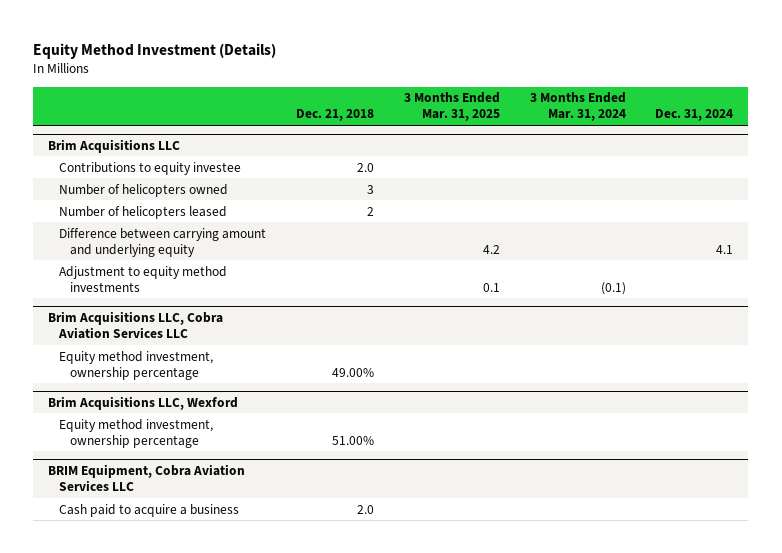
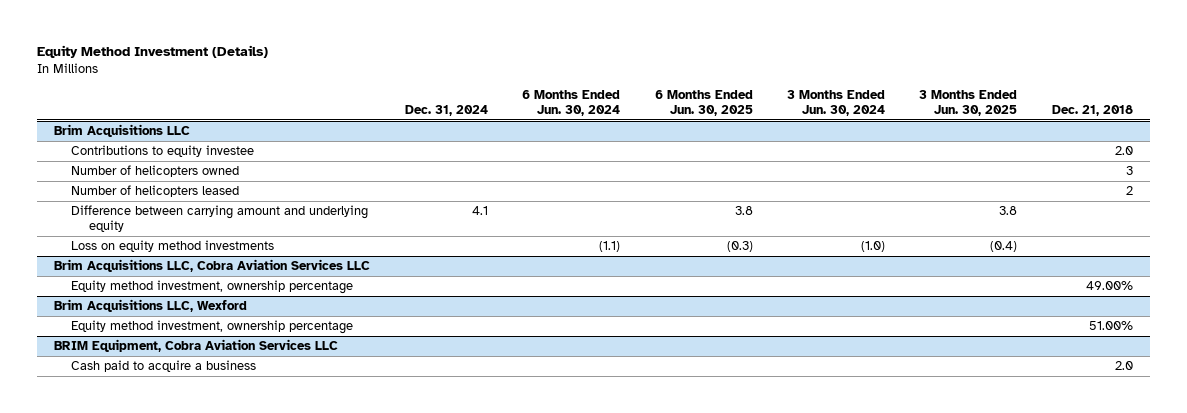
[403,92,500,122] 3 Months Ended Mar. 31, 2025 -> none
[529,92,626,122] 3 Months Ended Mar. 31, 2024 -> none
none -> [522,90,621,116] 6 Months Ended Jun. 30, 2024
none -> [654,90,753,116] 6 Months Ended Jun. 30, 2025
none -> [787,90,886,116] 3 Months Ended Jun. 30, 2024
none -> [919,90,1018,116] 3 Months Ended Jun. 30, 2025
[59,265,228,292] Adjustment to equity method investments -> [71,240,275,253] Loss on equity method investments

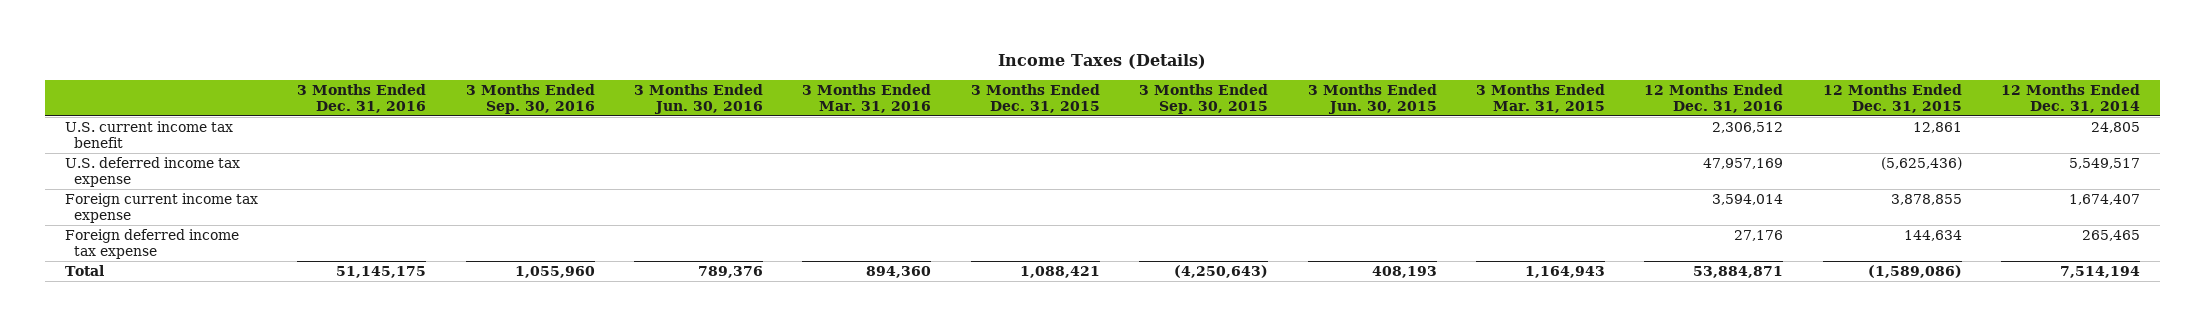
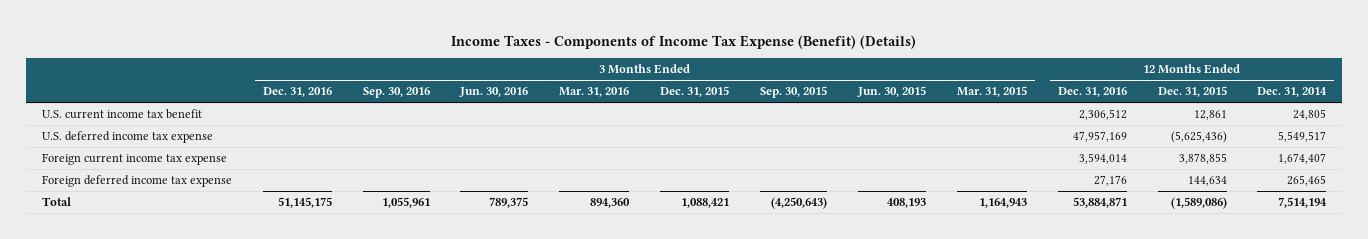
[998,54,1207,70] Income Taxes (Details) -> [451,34,917,49] Income Taxes - Components of Income Tax Expense (Benefit) (Details)
[514,265,595,278] 1,055,960 -> [381,196,430,208] 1,055,961
[697,265,763,278] 789,376 -> [489,196,529,208] 789,375

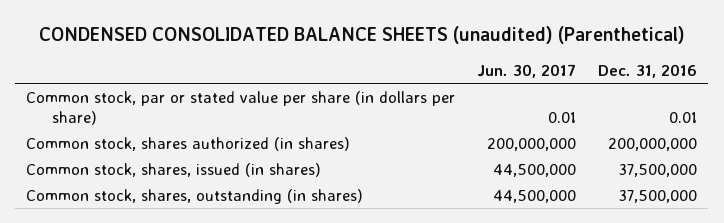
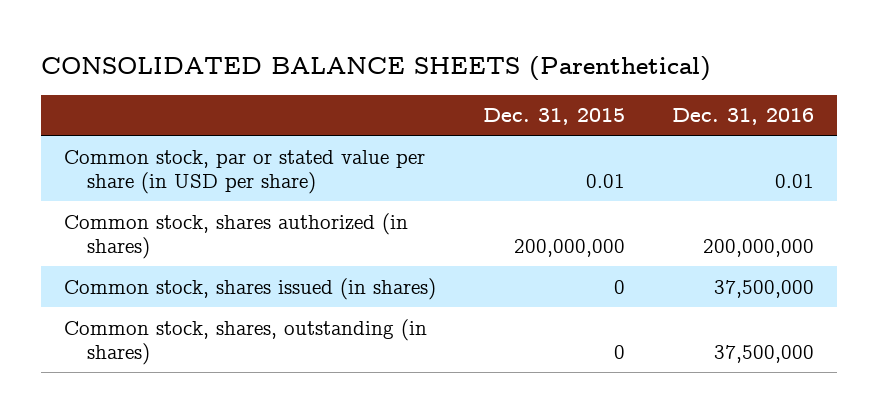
[38,25,685,44] CONDENSED CONSOLIDATED BALANCE SHEETS (unaudited) (Parenthetical) -> [41,55,712,81] CONSOLIDATED BALANCE SHEETS (Parenthetical)
[477,63,577,78] Jun. 30, 2017 -> none
none -> [483,108,626,126] Dec. 31, 2015
[26,90,456,125] Common stock, par or stated value per share (in dollars per share) -> [64,149,426,194] Common stock, par or stated value per share (in USD per share)
[26,162,322,177] Common stock, shares, issued (in shares) -> [64,277,437,300] Common stock, shares issued (in shares)

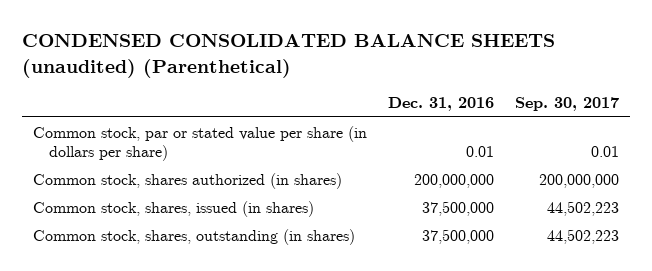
[41,55,712,81] CONSOLIDATED BALANCE SHEETS (Parenthetical) -> [22,34,556,78] CONDENSED CONSOLIDATED BALANCE SHEETS (unaudited) (Parenthetical)
[483,108,626,126] Dec. 31, 2015 -> none
none -> [515,97,620,112] Sep. 30, 2017
[64,149,426,194] Common stock, par or stated value per share (in USD per share) -> [32,125,367,161] Common stock, par or stated value per share (in dollars per share)
[64,277,437,300] Common stock, shares issued (in shares) -> [32,200,314,217] Common stock, shares, issued (in shares)

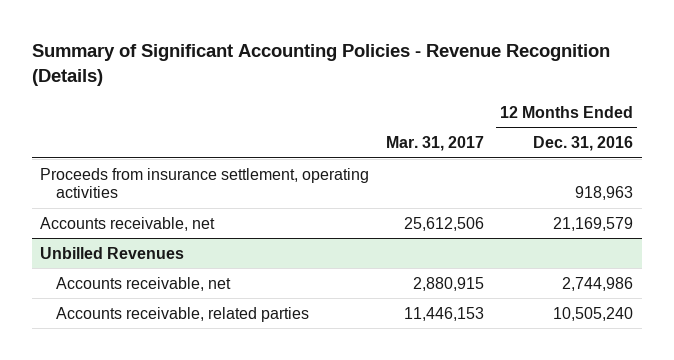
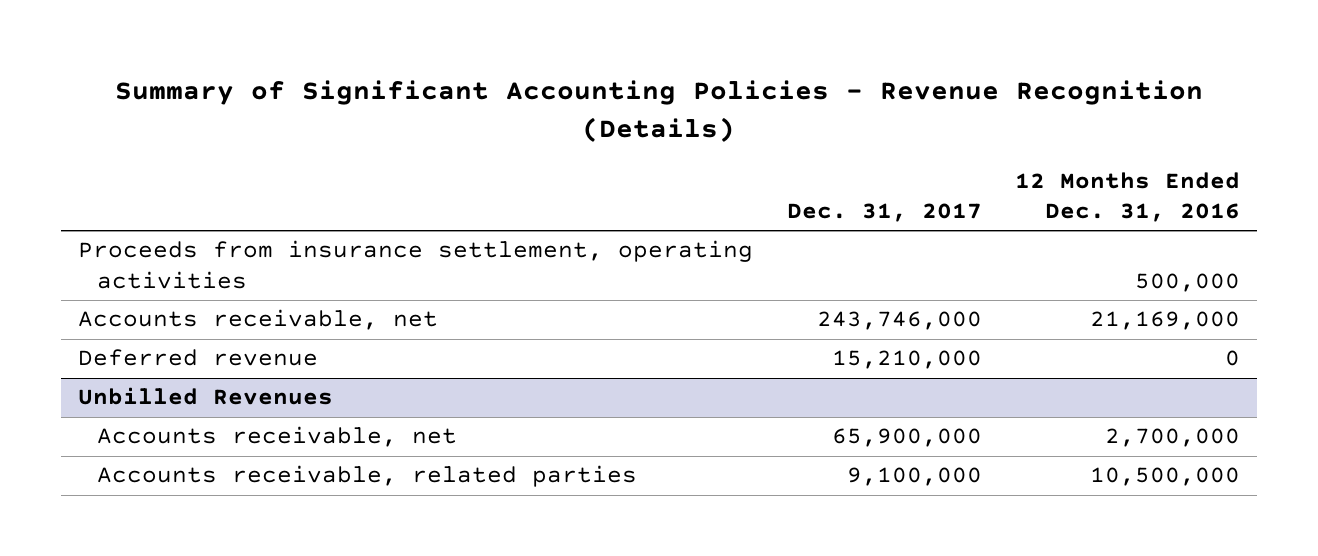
[385,136,484,152] Mar. 31, 2017 -> none
none -> [786,203,982,223] Dec. 31, 2017
[575,186,634,201] 918,963 -> [1135,272,1241,292] 500,000
[553,216,634,231] 21,169,579 -> [1090,311,1241,331] 21,169,000
none -> [78,349,319,367] Deferred revenue
[562,276,634,291] 2,744,986 -> [1105,428,1241,448] 2,700,000
[553,306,634,321] 10,505,240 -> [1090,467,1241,487] 10,500,000

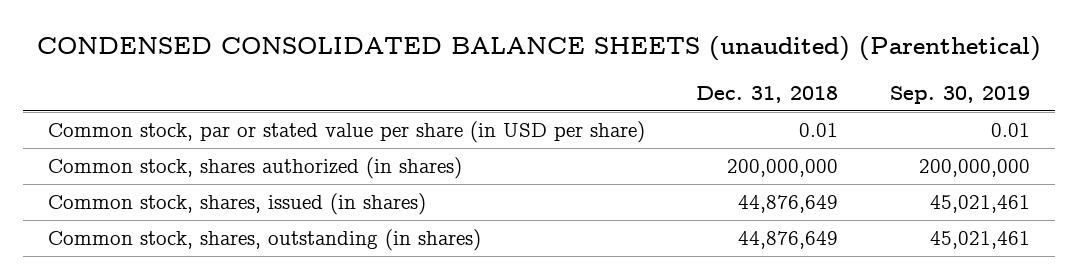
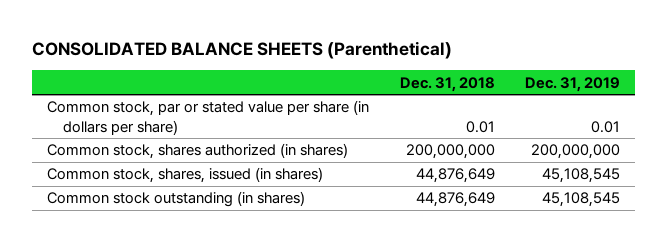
[36,36,1041,62] CONDENSED CONSOLIDATED BALANCE SHEETS (unaudited) (Parenthetical) -> [31,41,452,60] CONSOLIDATED BALANCE SHEETS (Parenthetical)
[889,85,1030,104] Sep. 30, 2019 -> none
none -> [525,76,621,92] Dec. 31, 2019
[48,121,646,144] Common stock, par or stated value per share (in USD per share) -> [46,100,369,135] Common stock, par or stated value per share (in dollars per share)
[48,229,482,252] Common stock, shares, outstanding (in shares) -> [46,191,305,208] Common stock outstanding (in shares)

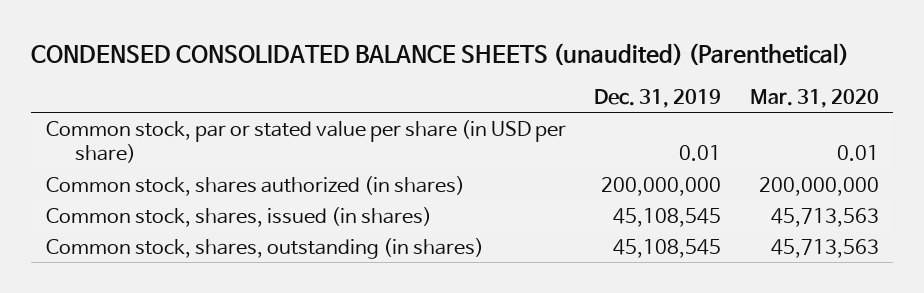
[31,41,452,60] CONSOLIDATED BALANCE SHEETS (Parenthetical) -> [31,42,850,66] CONDENSED CONSOLIDATED BALANCE SHEETS (unaudited) (Parenthetical)
[399,76,495,92] Dec. 31, 2018 -> none
none -> [749,88,879,108] Mar. 31, 2020
[46,100,369,135] Common stock, par or stated value per share (in dollars per share) -> [45,119,566,164] Common stock, par or stated value per share (in USD per share)
[46,191,305,208] Common stock outstanding (in shares) -> [45,237,484,259] Common stock, shares, outstanding (in shares)

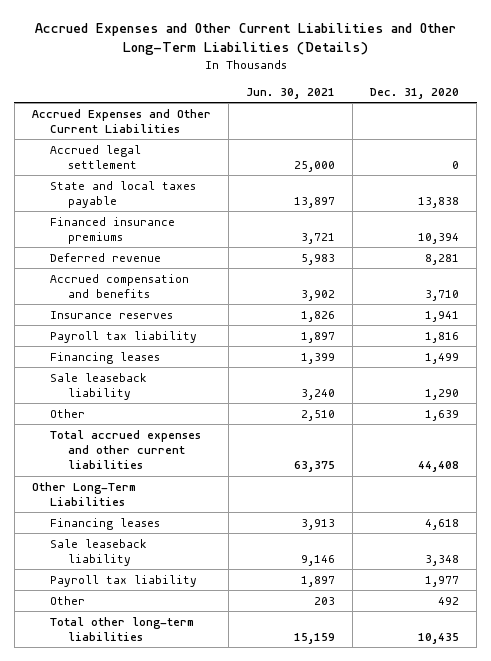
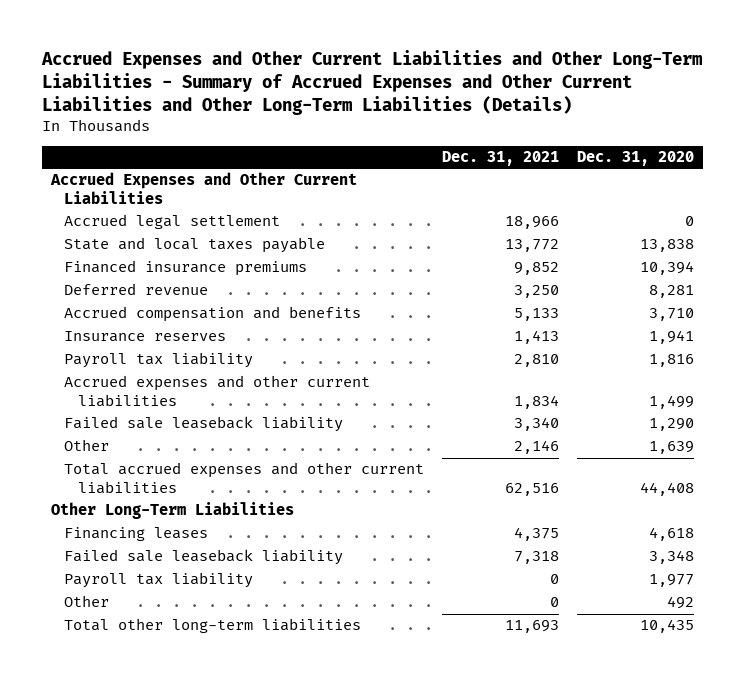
[34,23,456,56] Accrued Expenses and Other Current Liabilities and Other Long-Term Liabilities (Details) -> [40,49,702,115] Accrued Expenses and Other Current Liabilities and Other Long-Term Liabilities - Summary of Accrued Expenses and Other Current Liabilities and Other Long-Term Liabilities (Details)
[246,87,336,99] Jun. 30, 2021 -> none
none -> [442,151,560,167] Dec. 31, 2021
[49,351,160,364] Financing leases -> [64,375,371,408] Accrued expenses and other current liabilities
[49,372,147,400] Sale leaseback liability -> [64,416,344,433] Failed sale leaseback liability
[49,538,147,566] Sale leaseback liability -> [64,549,344,566] Failed sale leaseback liability

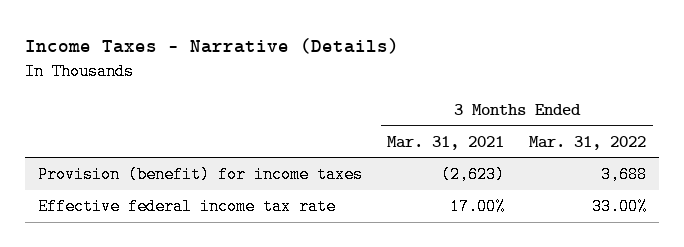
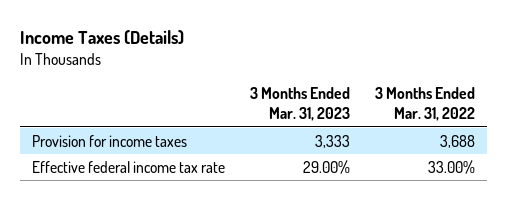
[25,38,400,55] Income Taxes - Narrative (Details) -> [19,29,184,45] Income Taxes (Details)
[387,135,505,150] Mar. 31, 2021 -> none
none -> [250,87,351,122] 3 Months Ended Mar. 31, 2023
[37,166,363,184] Provision (benefit) for income taxes -> [32,134,188,147] Provision for income taxes

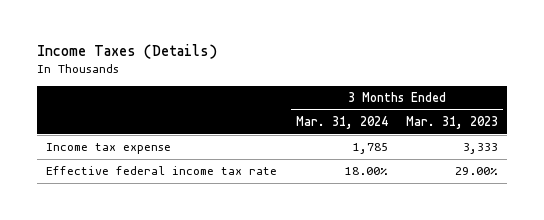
[374,87,475,122] 3 Months Ended Mar. 31, 2022 -> none
none -> [295,115,388,129] Mar. 31, 2024
[32,134,188,147] Provision for income taxes -> [46,143,172,155] Income tax expense

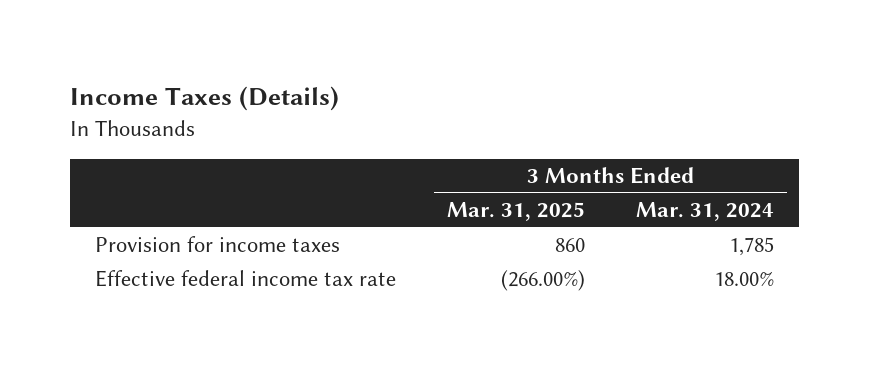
[406,115,499,129] Mar. 31, 2023 -> none
none -> [447,202,586,222] Mar. 31, 2025
[46,143,172,155] Income tax expense -> [95,236,341,253] Provision for income taxes

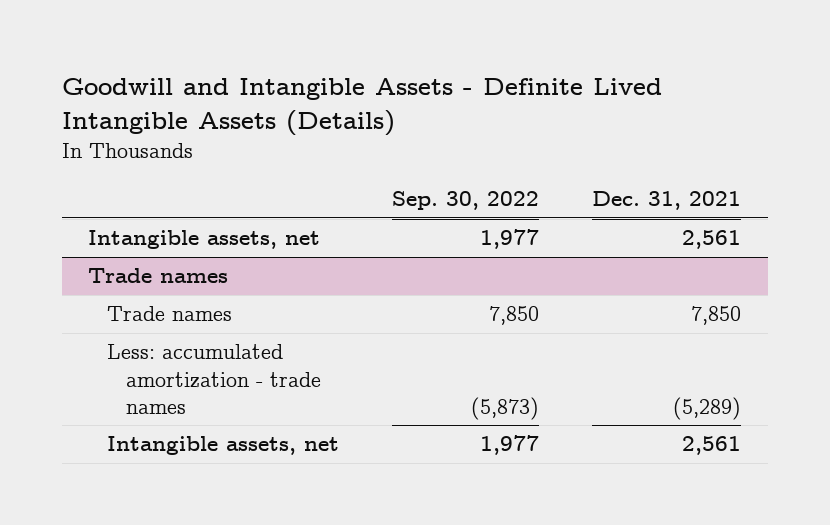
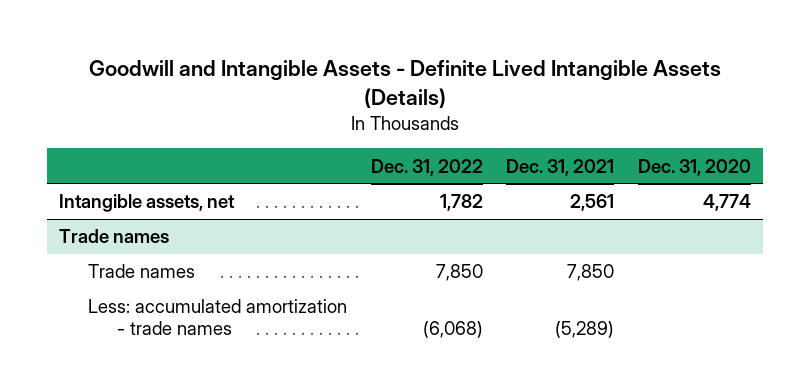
[392,191,540,211] Sep. 30, 2022 -> none
none -> [370,158,483,176] Dec. 31, 2022
none -> [637,158,751,176] Dec. 31, 2020
[107,436,340,456] Intangible assets, net -> none

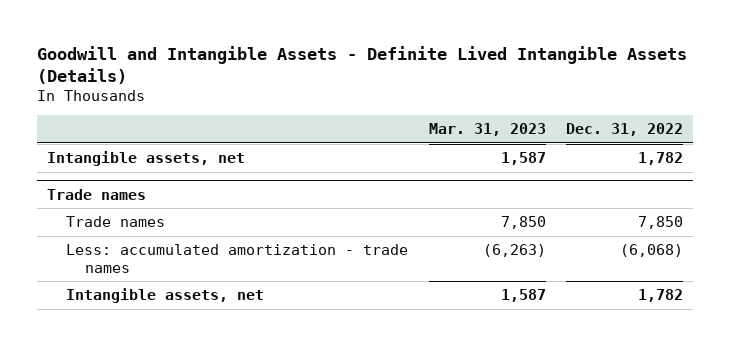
[506,158,615,176] Dec. 31, 2021 -> none
[637,158,751,176] Dec. 31, 2020 -> none
none -> [428,123,546,137] Mar. 31, 2023
none -> [66,287,265,303] Intangible assets, net

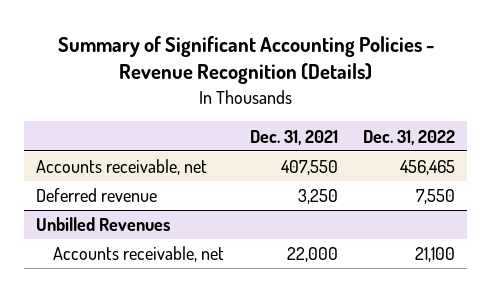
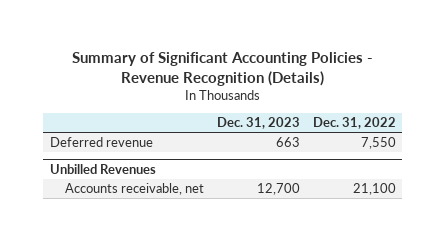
[249,129,338,145] Dec. 31, 2021 -> none
none -> [217,117,301,130] Dec. 31, 2023
[36,159,208,176] Accounts receivable, net -> none

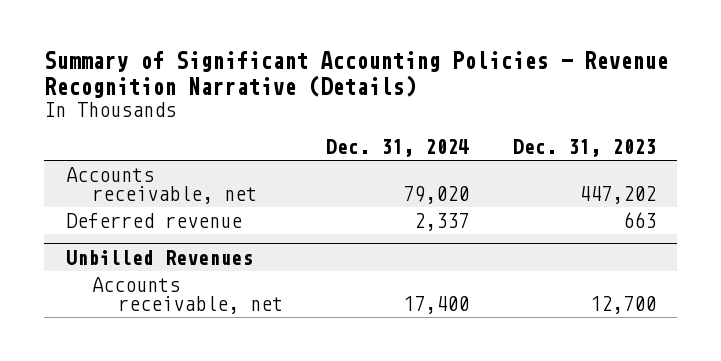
[71,52,373,87] Summary of Significant Accounting Policies - Revenue Recognition (Details) -> [44,51,669,98] Summary of Significant Accounting Policies - Revenue Recognition Narrative (Details)
[312,117,396,130] Dec. 31, 2022 -> none
none -> [326,139,470,158] Dec. 31, 2024
none -> [65,167,257,205] Accounts receivable, net

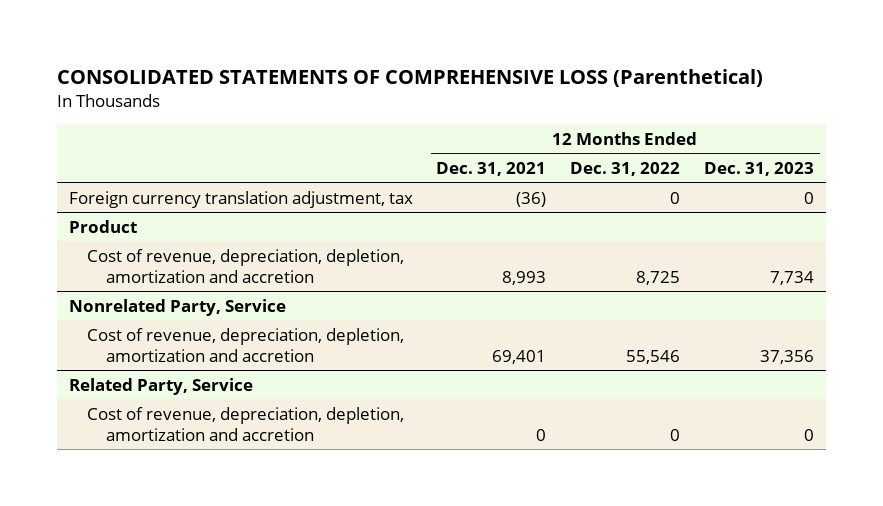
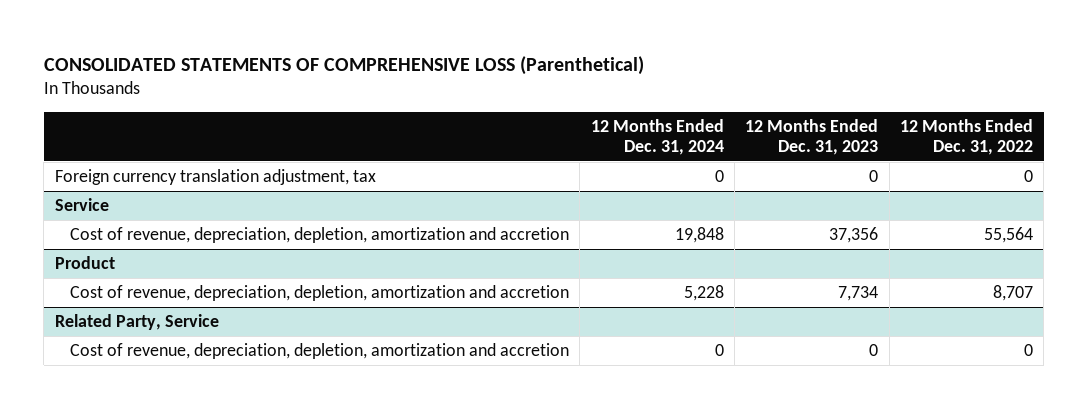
[436,161,547,176] Dec. 31, 2021 -> none
none -> [590,118,724,156] 12 Months Ended Dec. 31, 2024
none -> [54,198,109,212] Service
none -> [70,227,570,244] Cost of revenue, depreciation, depletion, amortization and accretion
[68,298,286,316] Nonrelated Party, Service -> none
[87,327,405,362] Cost of revenue, depreciation, depletion, amortization and accretion -> none
[636,270,681,285] 8,725 -> [992,285,1033,302] 8,707

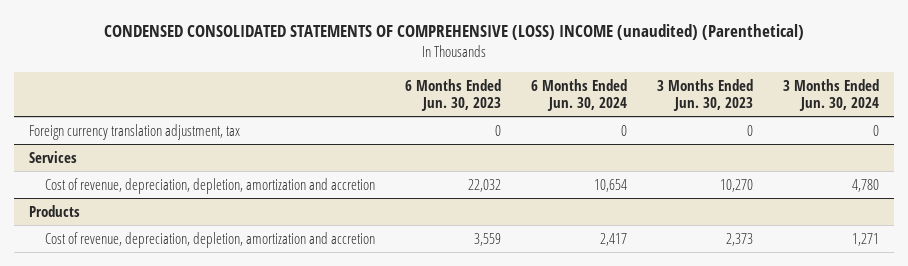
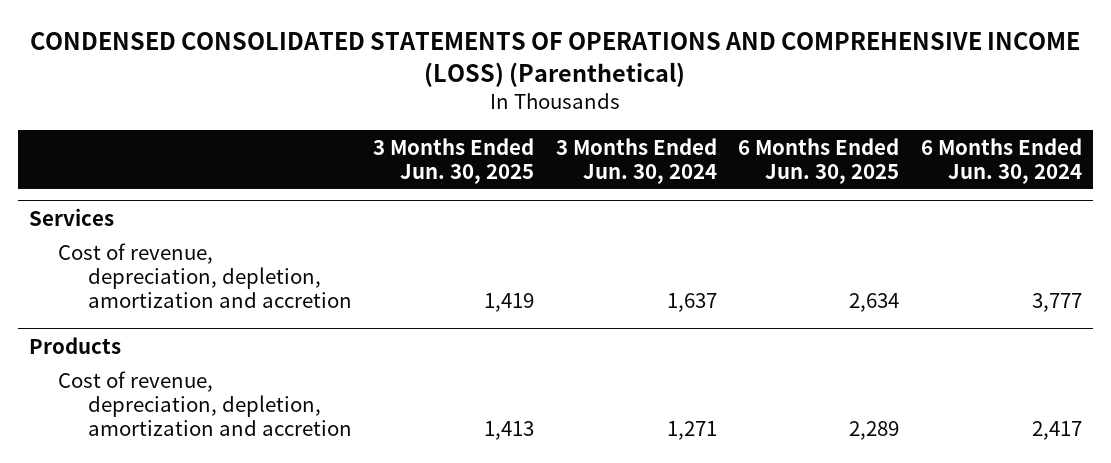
[103,23,804,40] CONDENSED CONSOLIDATED STATEMENTS OF COMPREHENSIVE (LOSS) INCOME (unaudited) (Parenthetical) -> [30,31,1081,87] CONDENSED CONSOLIDATED STATEMENTS OF OPERATIONS AND COMPREHENSIVE INCOME (LOSS) (Parenthetical)
[404,78,501,111] 6 Months Ended Jun. 30, 2023 -> none
[657,78,754,111] 3 Months Ended Jun. 30, 2023 -> none
none -> [373,137,535,184] 3 Months Ended Jun. 30, 2025
none -> [738,137,900,184] 6 Months Ended Jun. 30, 2025
[28,123,240,140] Foreign currency translation adjustment, tax -> none
[593,178,627,192] 10,654 -> [1031,292,1082,312] 3,777
[852,178,880,192] 4,780 -> [666,292,717,312] 1,637

